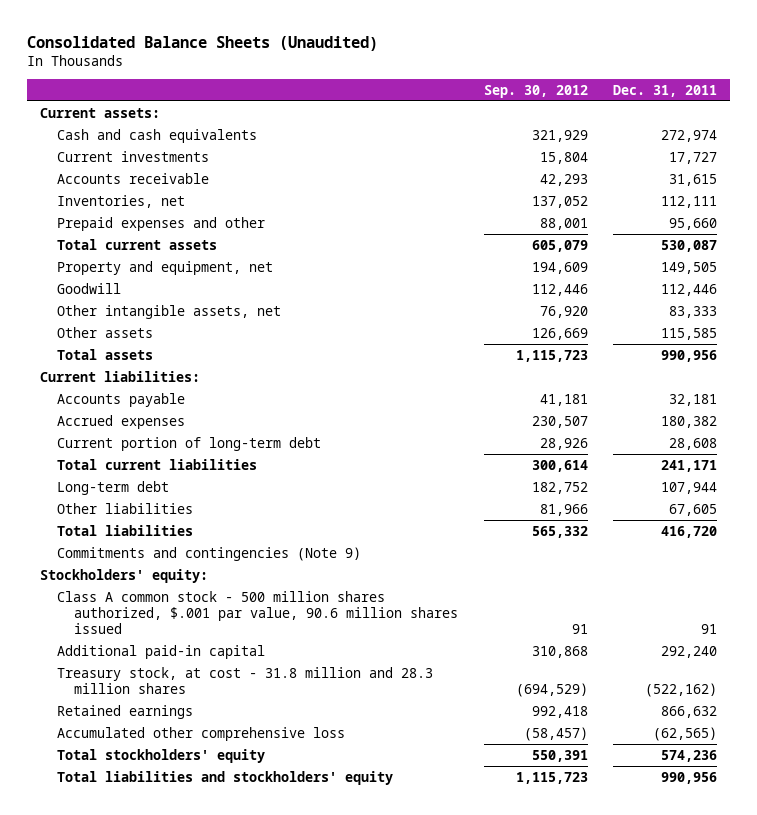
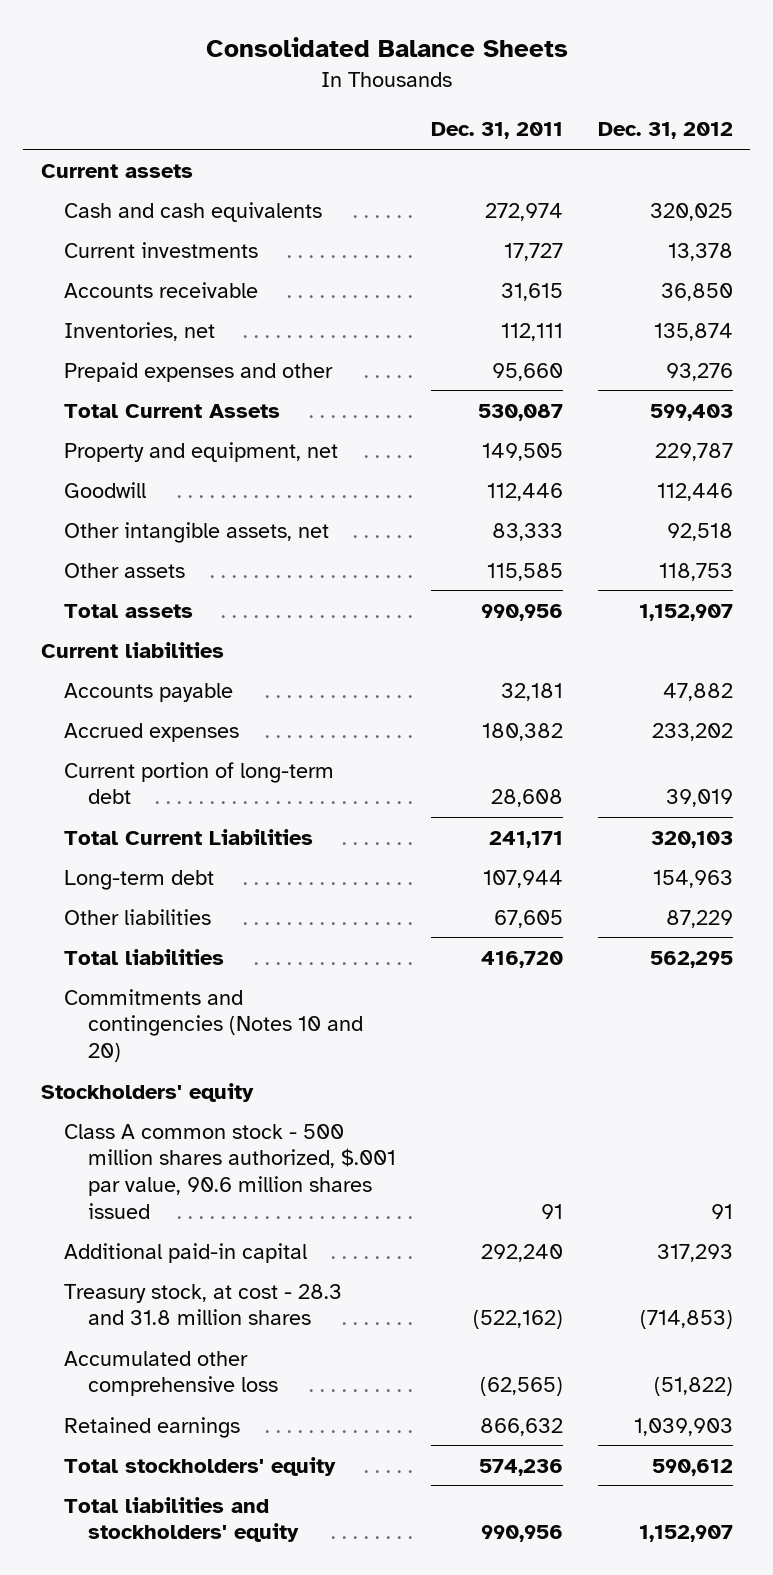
[27,35,379,51] Consolidated Balance Sheets (Unaudited) -> [205,37,568,58] Consolidated Balance Sheets
[483,84,588,98] Sep. 30, 2012 -> none
none -> [597,122,733,140] Dec. 31, 2012
[39,107,160,118] Current assets: -> [40,163,193,178] Current assets
[56,238,217,250] Total current assets -> [64,403,281,418] Total Current Assets
[39,370,200,382] Current liabilities: -> [40,641,224,658] Current liabilities
[56,458,257,470] Total current liabilities -> [64,828,314,845] Total Current Liabilities
[56,546,361,561] Commitments and contingencies (Note 9) -> [64,988,363,1062] Commitments and contingencies (Notes 10 and 20)
[39,568,208,583] Stockholders' equity: -> [40,1082,254,1102] Stockholders' equity
[56,666,433,694] Treasury stock, at cost - 31.8 million and 28.3 million shares -> [64,1283,343,1326] Treasury stock, at cost - 28.3 and 31.8 million shares
[56,704,193,719] Retained earnings -> [64,1416,241,1438] Retained earnings

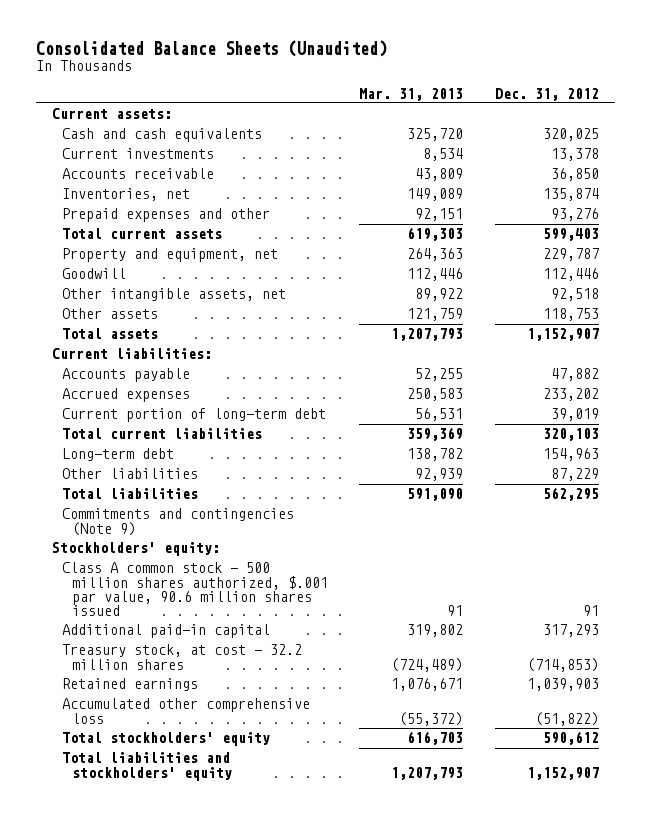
[205,37,568,58] Consolidated Balance Sheets -> [36,39,388,57] Consolidated Balance Sheets (Unaudited)
[430,122,563,140] Dec. 31, 2011 -> none
none -> [359,87,464,101] Mar. 31, 2013
[40,163,193,178] Current assets -> [51,108,172,120] Current assets:
[64,403,281,418] Total Current Assets -> [61,228,222,240] Total current assets
[40,641,224,658] Current liabilities -> [51,348,212,360] Current liabilities:
[64,828,314,845] Total Current Liabilities -> [61,428,262,440] Total current liabilities
[64,988,363,1062] Commitments and contingencies (Notes 10 and 20) -> [61,508,294,536] Commitments and contingencies (Note 9)
[40,1082,254,1102] Stockholders' equity -> [51,542,220,557] Stockholders' equity:
[64,1283,343,1326] Treasury stock, at cost - 28.3 and 31.8 million shares -> [61,644,302,670] Treasury stock, at cost - 32.2 million shares
[64,1350,278,1397] Accumulated other comprehensive loss -> [61,698,310,724] Accumulated other comprehensive loss

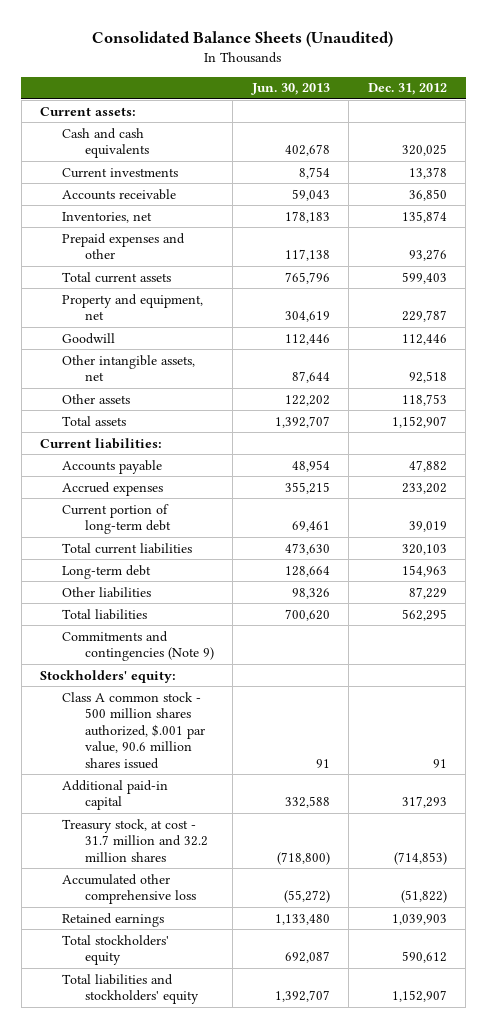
[359,87,464,101] Mar. 31, 2013 -> none
none -> [250,83,330,96] Jun. 30, 2013
[61,644,302,670] Treasury stock, at cost - 32.2 million shares -> [62,818,208,862] Treasury stock, at cost - 31.7 million and 32.2 million shares
[61,678,198,692] Retained earnings -> [62,912,165,927] Retained earnings

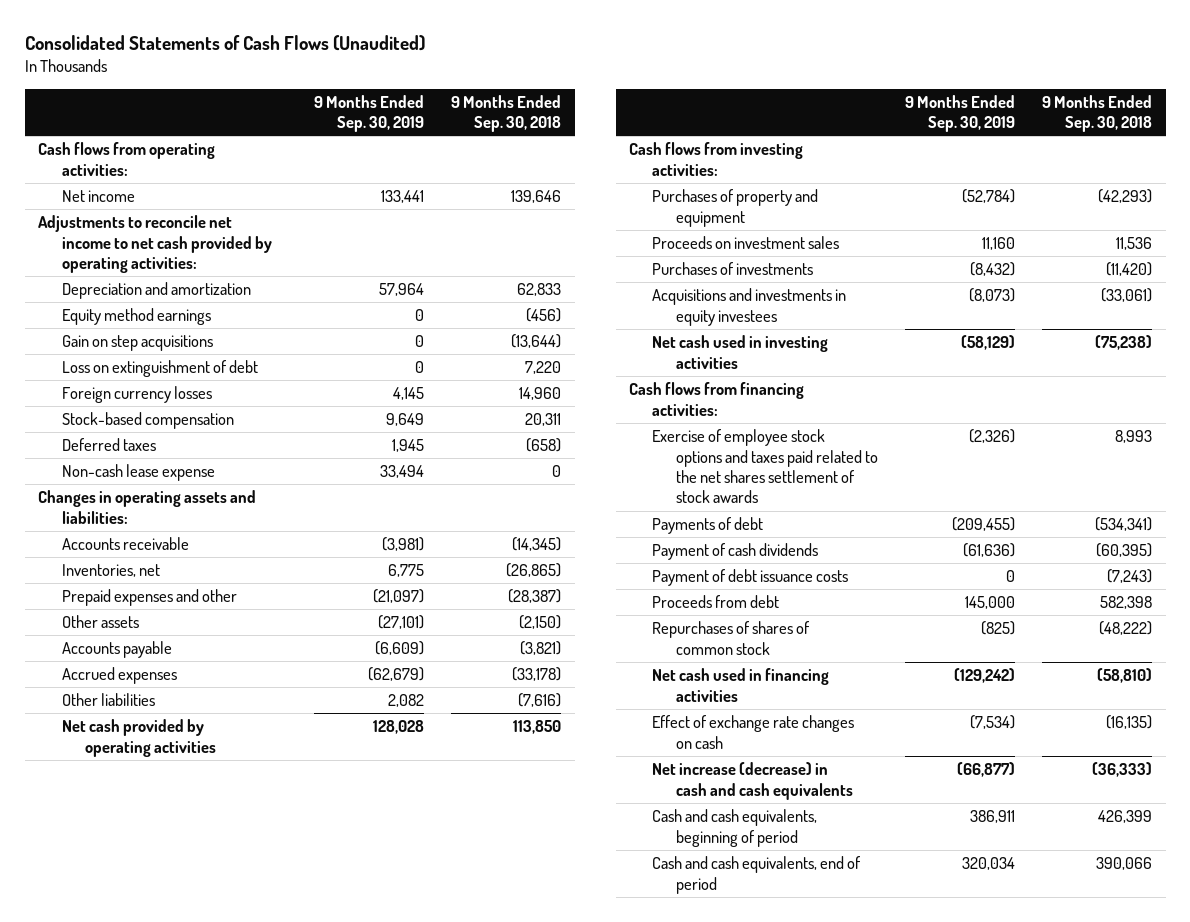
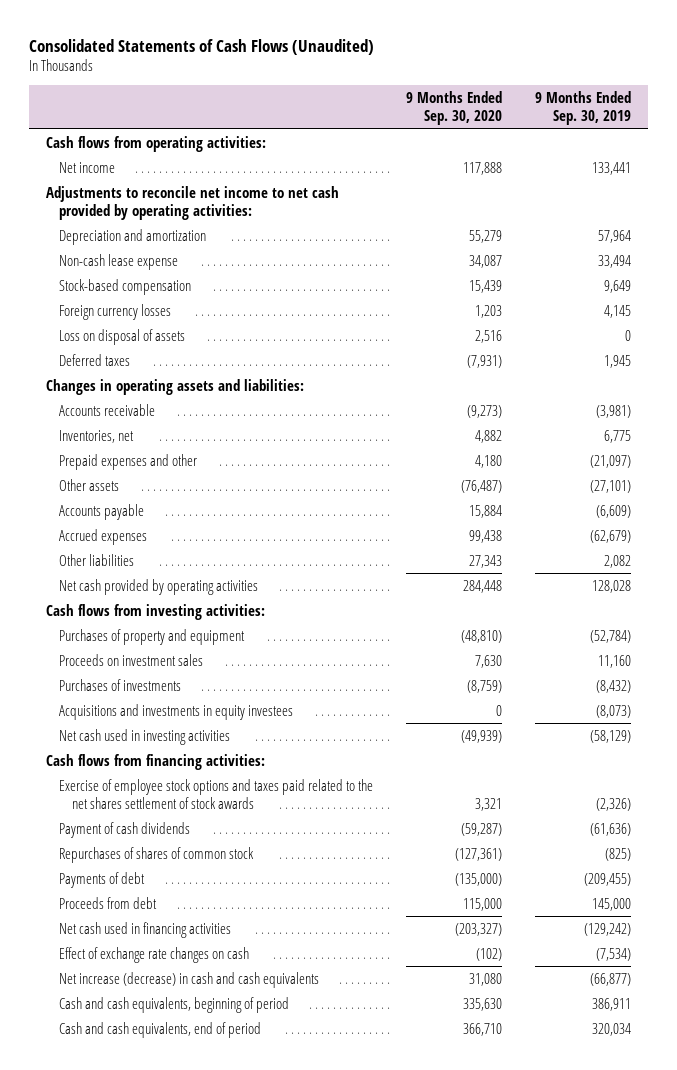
[451,94,562,133] 9 Months Ended Sep. 30, 2018 -> none
none -> [406,91,503,126] 9 Months Ended Sep. 30, 2020
[61,308,211,326] Equity method earnings -> none
[61,335,213,352] Gain on step acquisitions -> none
[61,360,258,378] Loss on extinguishment of debt -> none
[61,464,215,482] Non-cash lease expense -> [59,253,179,270] Non-cash lease expense
[61,386,212,404] Foreign currency losses -> [59,303,172,320] Foreign currency losses
none -> [59,328,186,345] Loss on disposal of assets
[652,569,849,587] Payment of debt issuance costs -> none
[652,517,764,535] Payments of debt -> [59,871,146,888] Payments of debt
[652,595,780,609] Proceeds from debt -> [59,896,158,909] Proceeds from debt

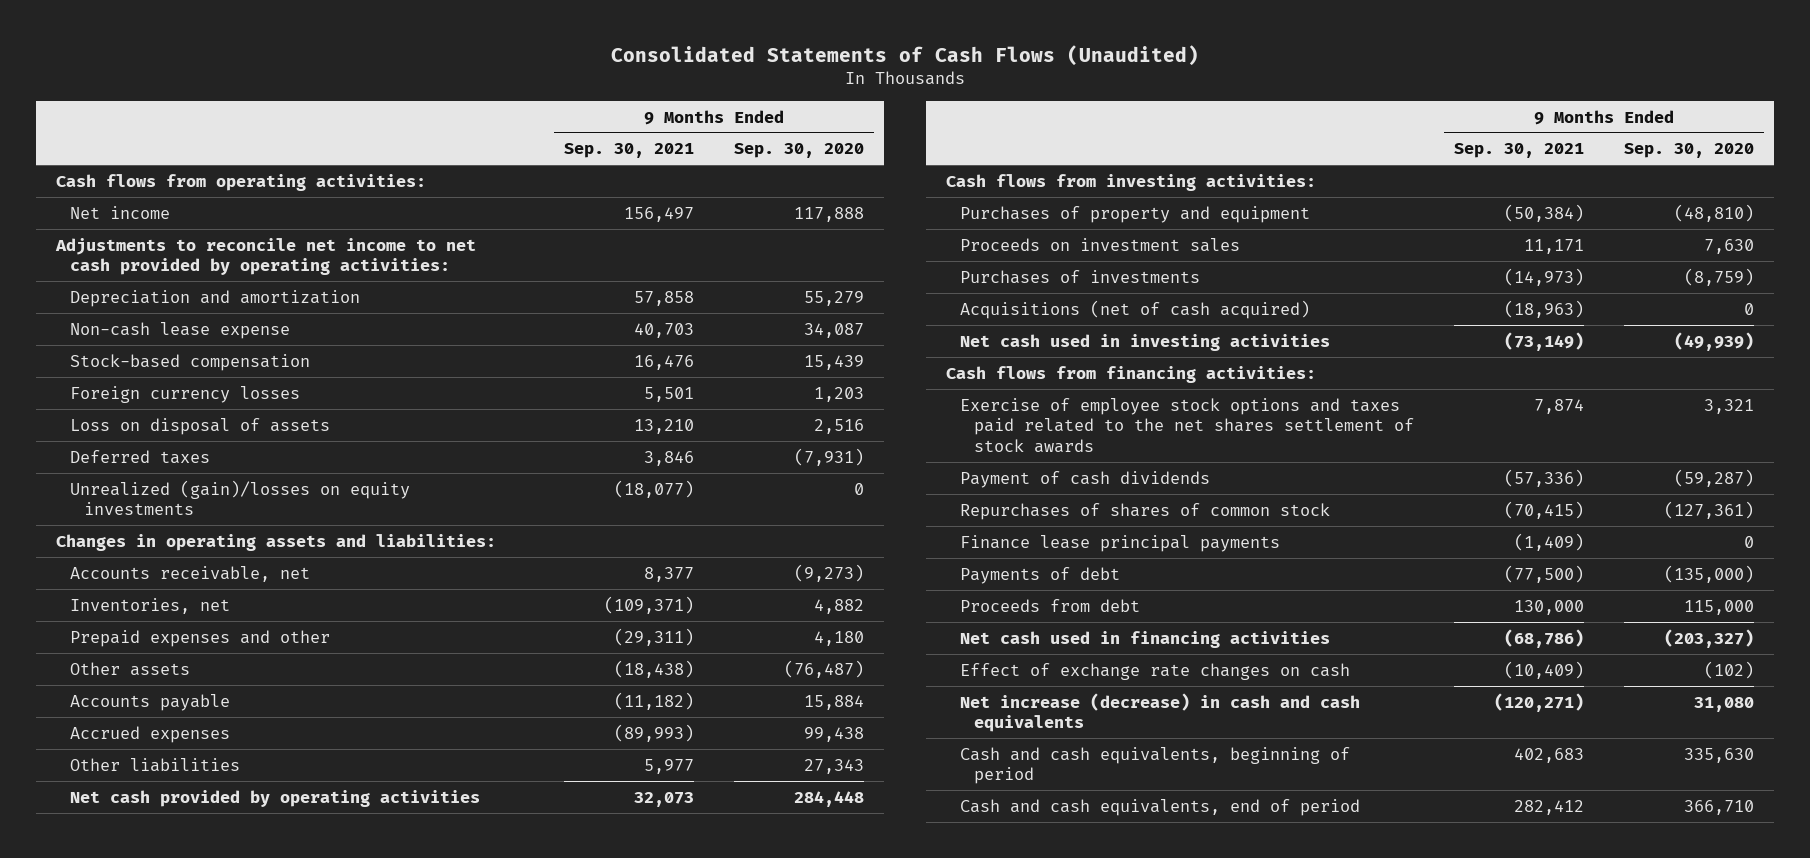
[535,91,632,126] 9 Months Ended Sep. 30, 2019 -> none
none -> [564,143,695,159] Sep. 30, 2021
none -> [69,479,410,516] Unrealized (gain)/losses on equity investments
[59,403,156,416] Accounts receivable -> [69,565,310,582] Accounts receivable, net
[59,703,294,720] Acquisitions and investments in equity investees -> none
none -> [960,299,1311,319] Acquisitions (net of cash acquired)
none -> [960,534,1281,552] Finance lease principal payments

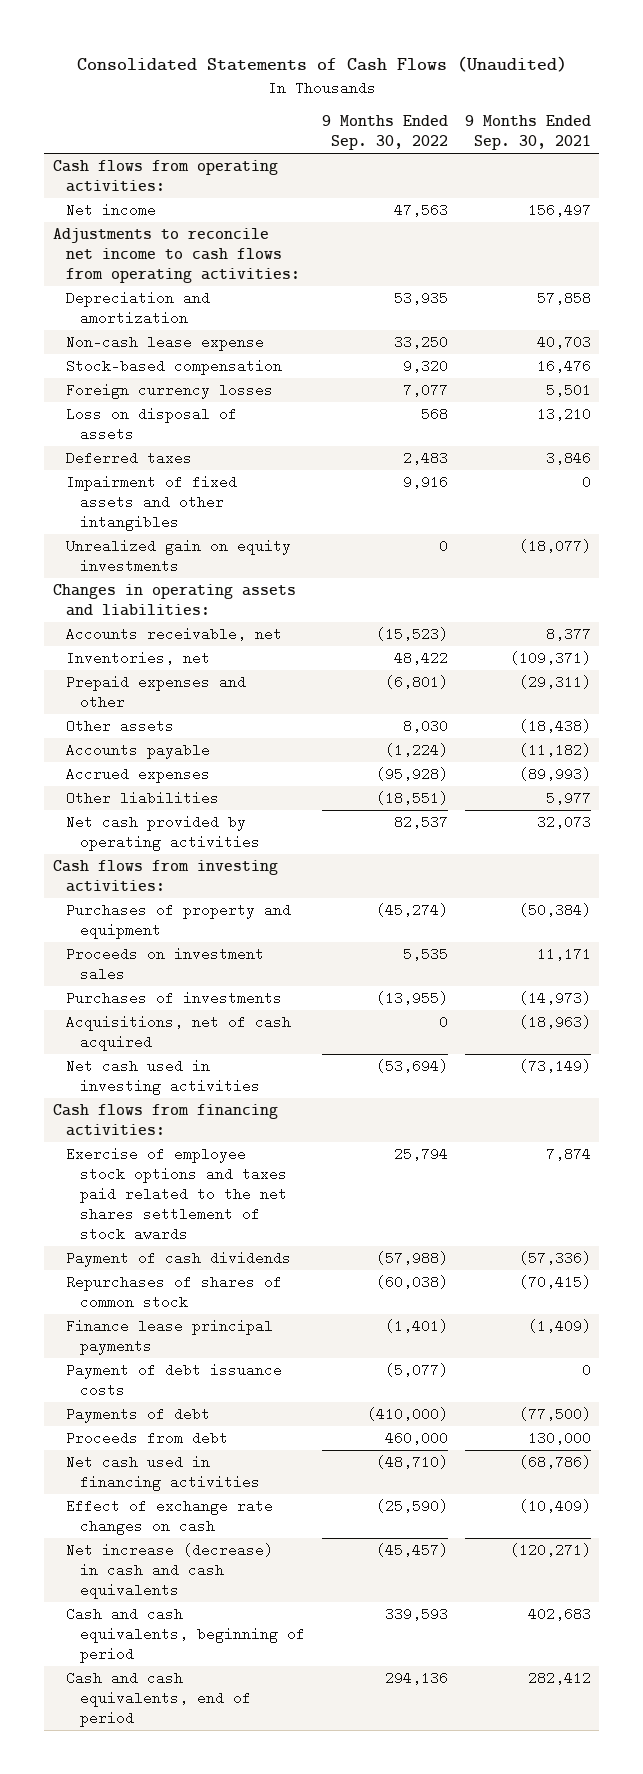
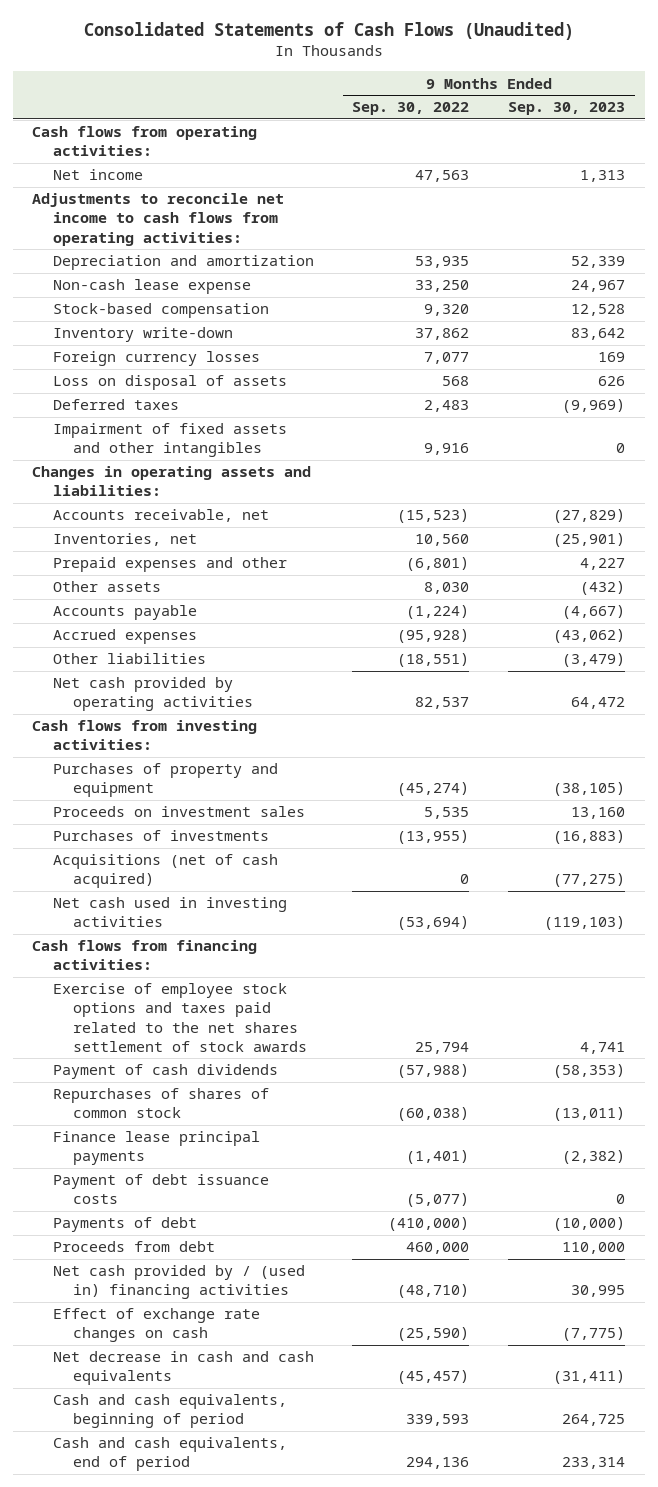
[464,115,591,151] 9 Months Ended Sep. 30, 2021 -> none
none -> [508,102,626,116] Sep. 30, 2023
none -> [52,327,233,343] Inventory write-down
[66,539,292,574] Unrealized gain on equity investments -> none
[393,651,448,666] 48,422 -> [415,534,470,547] 10,560
[66,1015,292,1052] Acquisitions, net of cash acquired -> [52,854,278,889] Acquisitions (net of cash acquired)
[66,1455,260,1492] Net cash used in financing activities -> [52,1265,305,1300] Net cash provided by / (used in) financing activities
[66,1543,274,1599] Net increase (decrease) in cash and cash equivalents -> [52,1351,314,1386] Net decrease in cash and cash equivalents

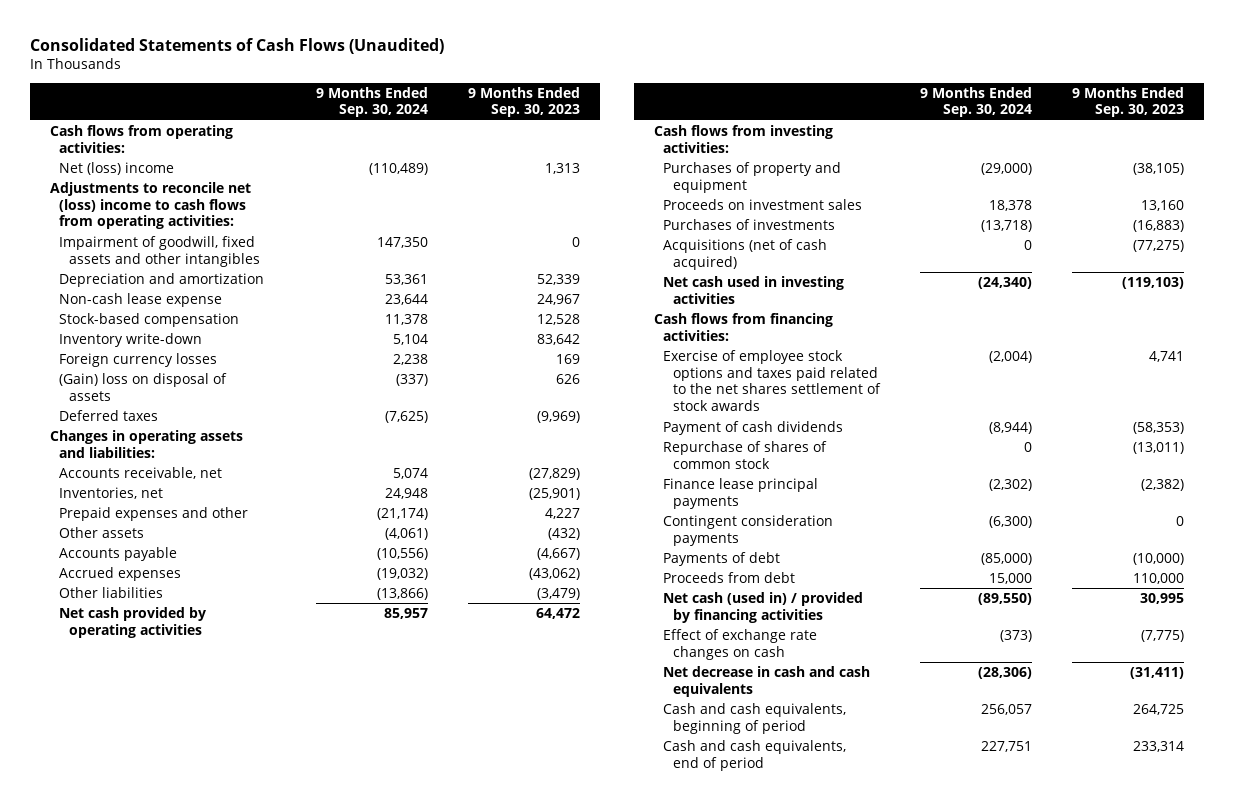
[352,102,470,116] Sep. 30, 2022 -> none
none -> [316,86,429,118] 9 Months Ended Sep. 30, 2024
[52,169,143,181] Net income -> [59,162,175,176] Net (loss) income
[32,193,285,246] Adjustments to reconcile net income to cash flows from operating activities: -> [49,182,251,230] Adjustments to reconcile net (loss) income to cash flows from operating activities:
none -> [59,236,261,267] Impairment of goodwill, fixed assets and other intangibles
[52,375,287,391] Loss on disposal of assets -> [59,373,228,401] (Gain) loss on disposal of assets
[52,423,287,458] Impairment of fixed assets and other intangibles -> none
[52,1088,269,1119] Repurchases of shares of common stock -> [663,441,828,469] Repurchase of shares of common stock
[52,1174,269,1205] Payment of debt issuance costs -> none
none -> [663,515,834,546] Contingent consideration payments
[52,1265,305,1300] Net cash provided by / (used in) financing activities -> [663,592,864,623] Net cash (used in) / provided by financing activities

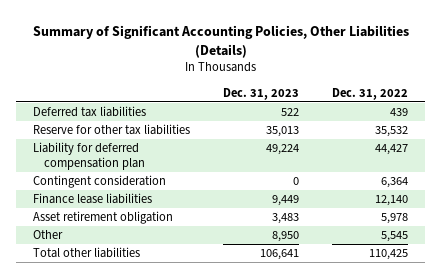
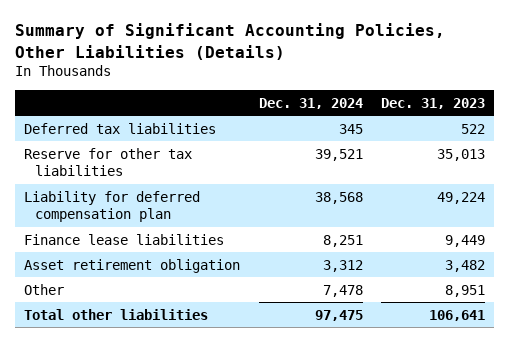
[332,87,409,100] Dec. 31, 2022 -> none
none -> [258,97,363,109] Dec. 31, 2024
[32,175,166,189] Contingent consideration -> none
[272,213,300,225] 3,483 -> [445,259,486,272] 3,482
[272,231,300,243] 8,950 -> [445,284,486,297] 8,951

